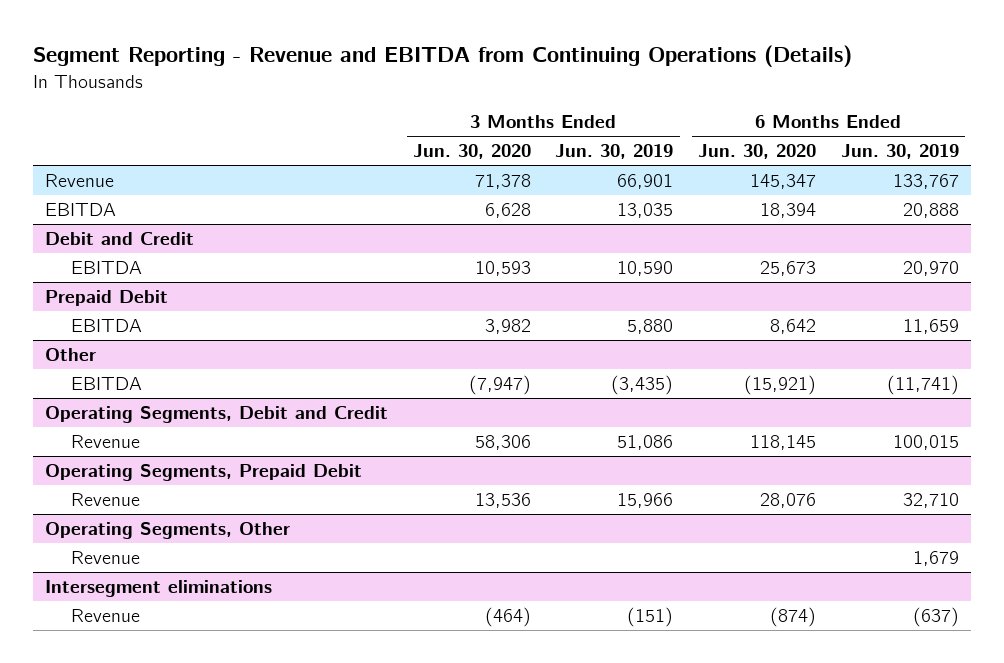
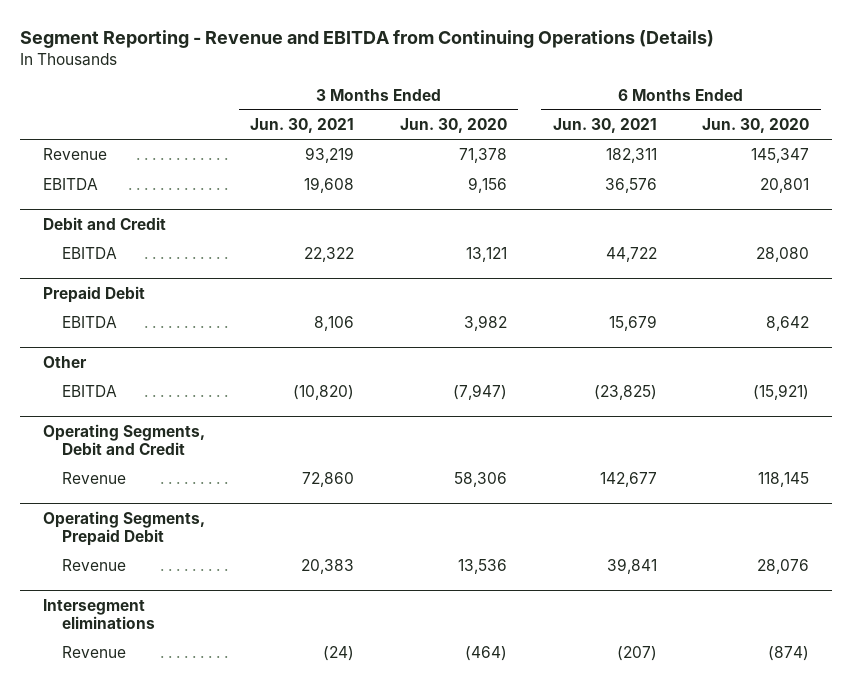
[555,144,674,160] Jun. 30, 2019 -> none
[840,144,959,160] Jun. 30, 2019 -> none
none -> [250,118,355,134] Jun. 30, 2021
none -> [552,118,657,134] Jun. 30, 2021
[484,203,531,219] 6,628 -> [468,177,508,194] 9,156
[760,203,817,219] 18,394 -> [760,178,810,194] 20,801
[474,261,531,277] 10,593 -> [466,247,508,263] 13,121
[760,261,817,277] 25,673 -> [756,247,810,263] 28,080
[45,522,291,540] Operating Segments, Other -> none
[71,551,141,565] Revenue -> none

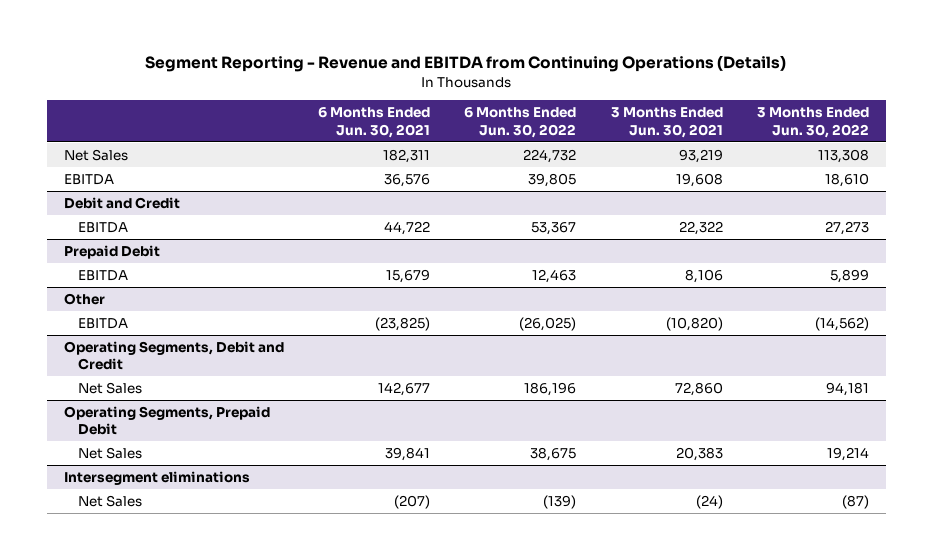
[400,118,508,134] Jun. 30, 2020 -> none
[702,118,810,134] Jun. 30, 2020 -> none
none -> [464,107,577,138] 6 Months Ended Jun. 30, 2022
none -> [756,107,869,138] 3 Months Ended Jun. 30, 2022
[42,148,107,161] Revenue -> [64,148,129,161] Net Sales
[61,472,126,485] Revenue -> [77,381,142,394] Net Sales
[61,559,126,572] Revenue -> [77,446,142,459] Net Sales
[61,646,126,659] Revenue -> [77,494,142,507] Net Sales

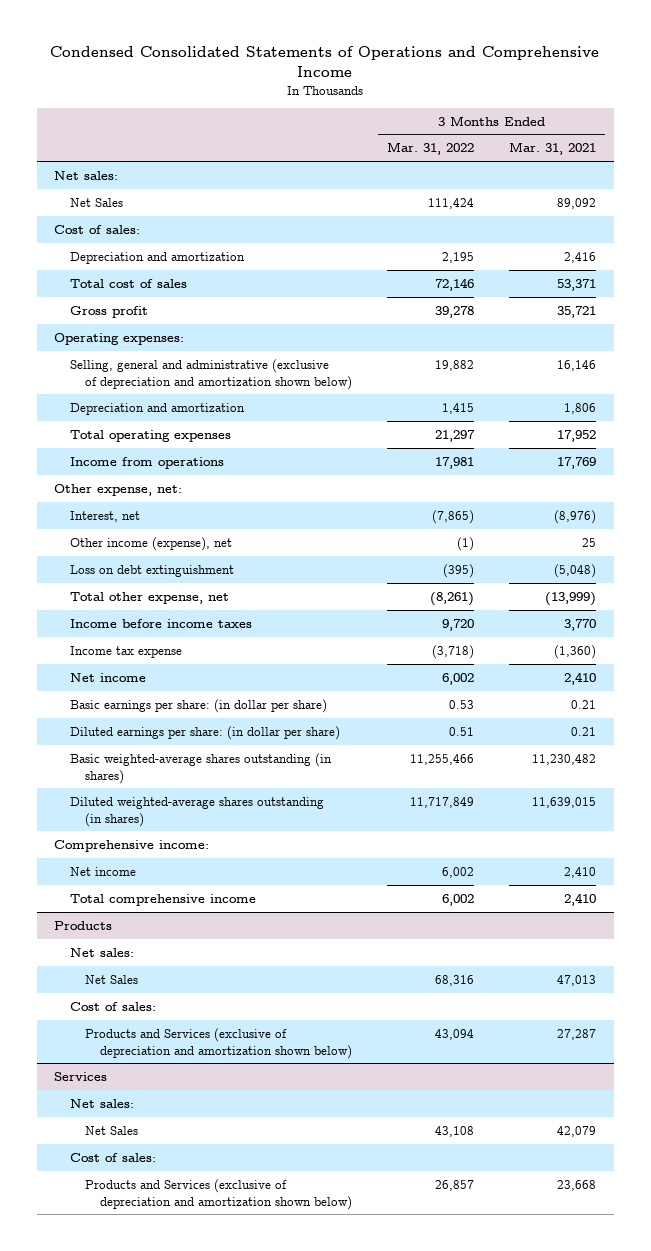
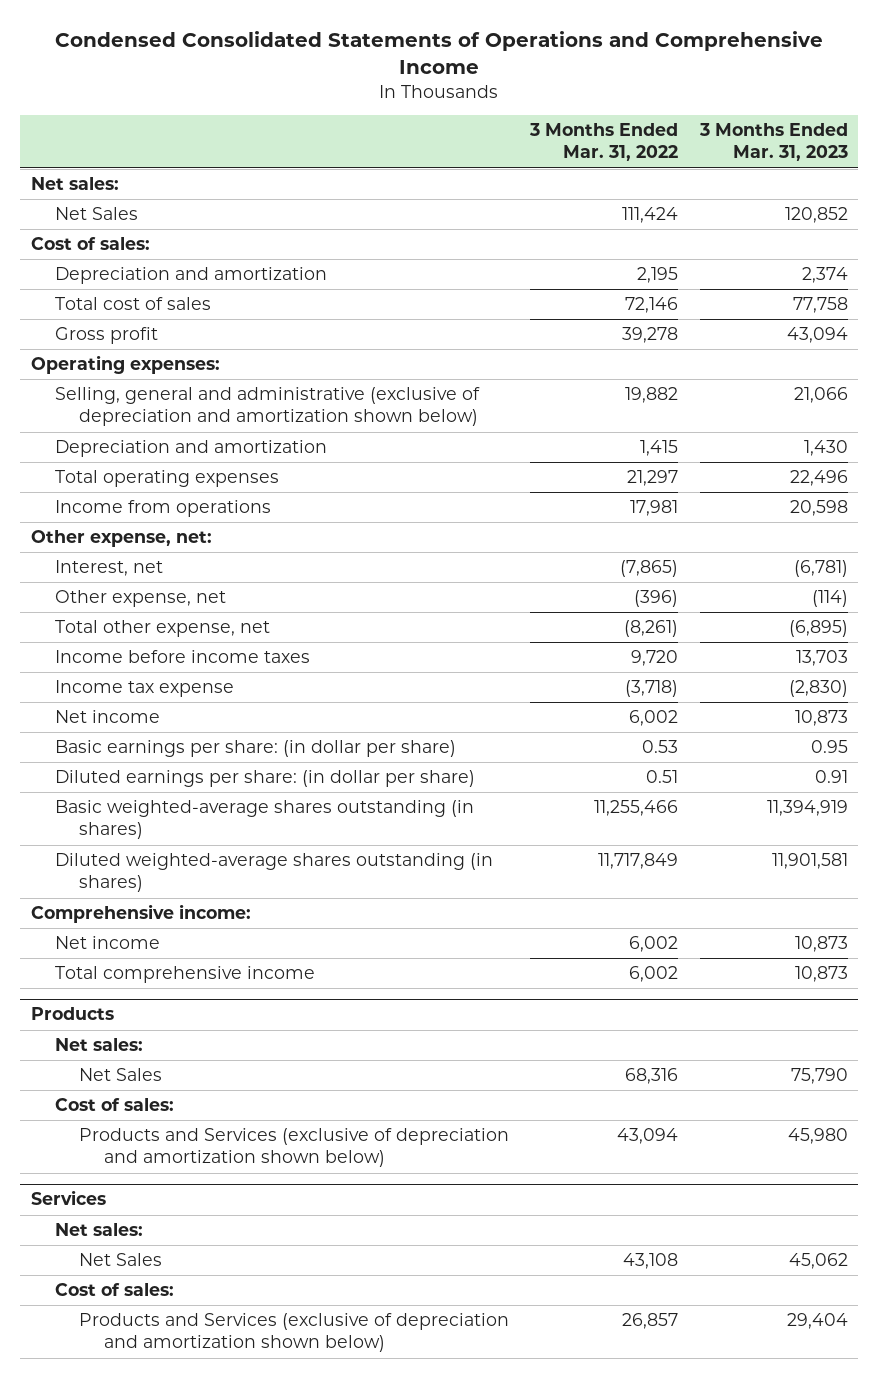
[509,142,597,156] Mar. 31, 2021 -> none
none -> [698,123,848,162] 3 Months Ended Mar. 31, 2023
[69,564,234,577] Loss on debt extinguishment -> none
[69,536,232,551] Other income (expense), net -> [55,590,227,608] Other expense, net
[457,536,475,551] (1) -> [634,590,679,608] (396)

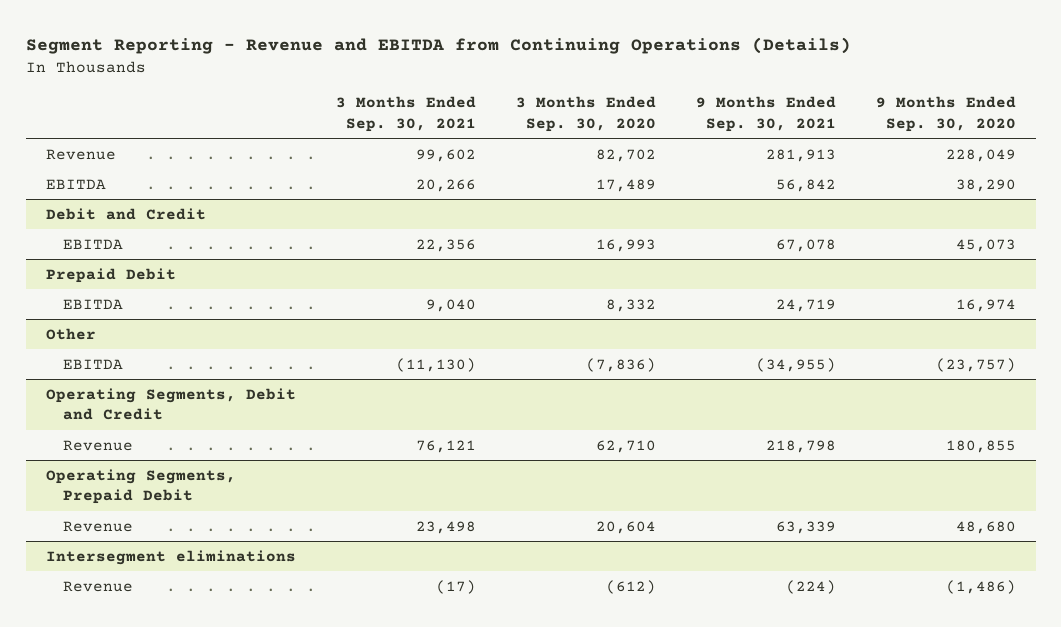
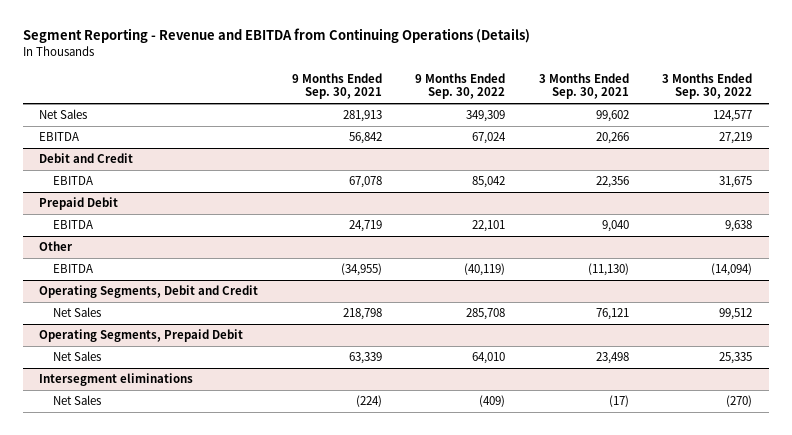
[515,96,656,132] 3 Months Ended Sep. 30, 2020 -> none
[875,96,1016,132] 9 Months Ended Sep. 30, 2020 -> none
none -> [415,72,506,100] 9 Months Ended Sep. 30, 2022
none -> [662,72,753,100] 3 Months Ended Sep. 30, 2022
[45,148,116,160] Revenue -> [39,109,88,120] Net Sales
[62,439,133,451] Revenue -> [53,307,102,318] Net Sales
[62,520,133,532] Revenue -> [53,351,102,362] Net Sales
[62,580,133,592] Revenue -> [53,395,102,406] Net Sales

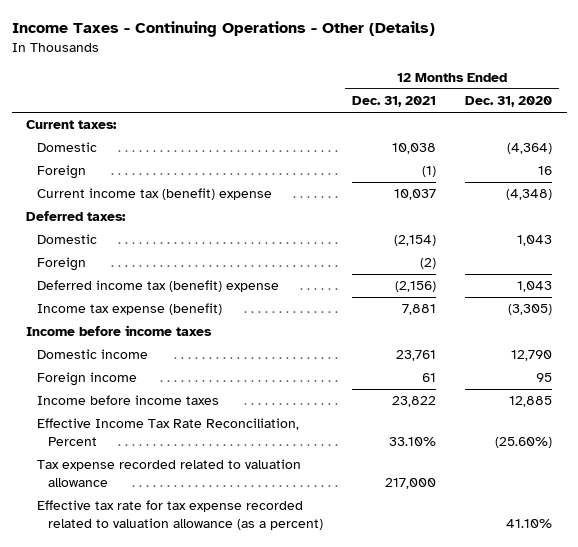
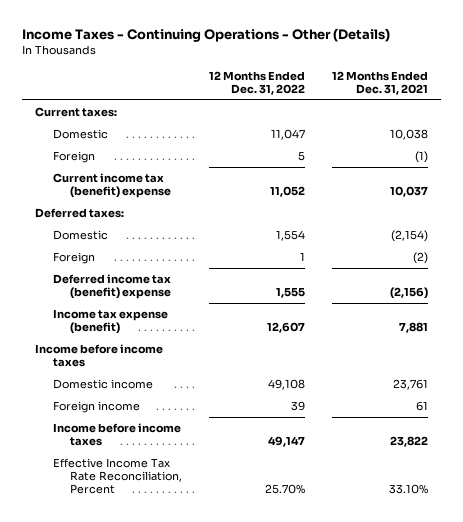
[465,96,553,108] Dec. 31, 2020 -> none
none -> [208,70,305,96] 12 Months Ended Dec. 31, 2022
[37,459,302,488] Tax expense recorded related to valuation allowance -> none
[37,500,324,531] Effective tax rate for tax expense recorded related to valuation allowance (as a percent) -> none

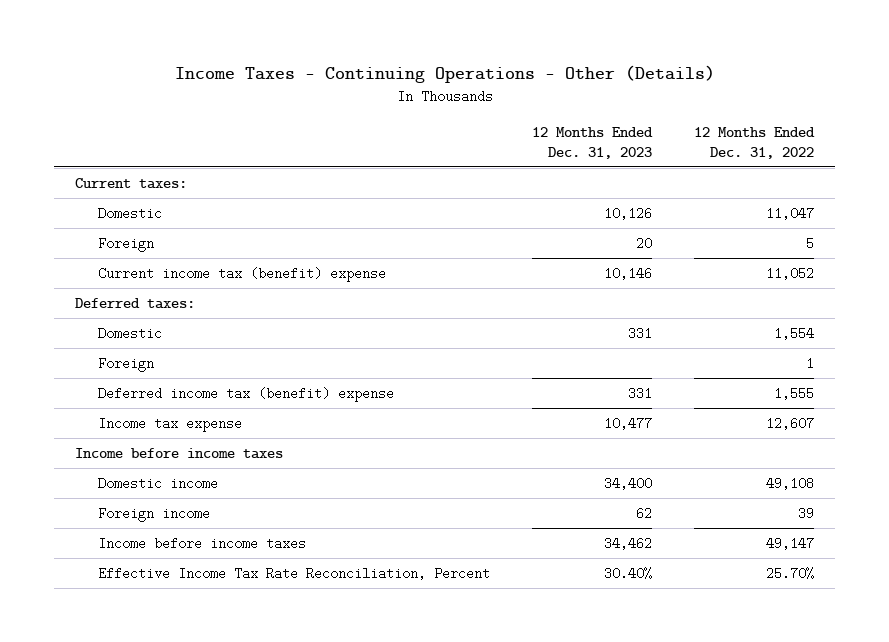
[331,70,428,96] 12 Months Ended Dec. 31, 2021 -> none
none -> [531,126,653,159] 12 Months Ended Dec. 31, 2023
[52,308,168,335] Income tax expense (benefit) -> [97,416,242,432] Income tax expense

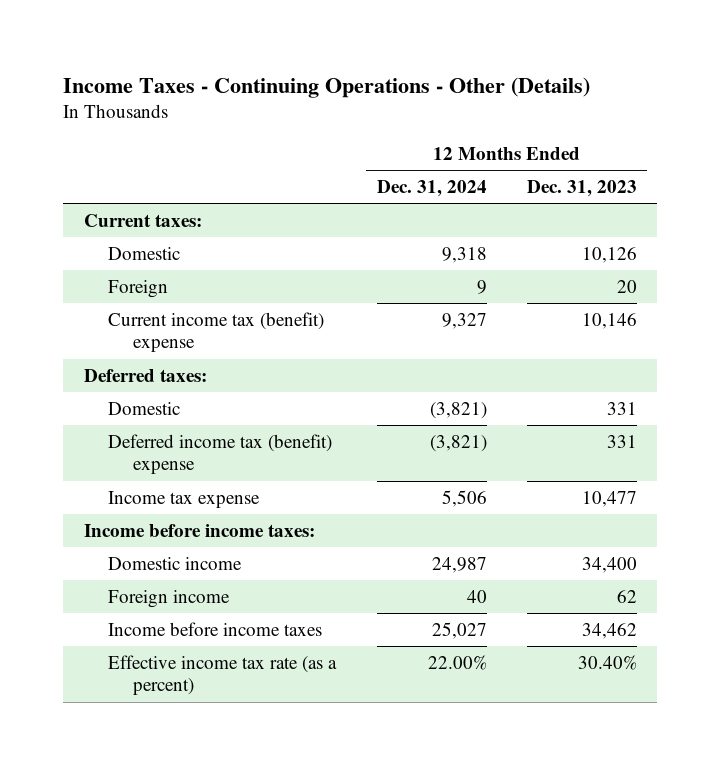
[694,126,816,159] 12 Months Ended Dec. 31, 2022 -> none
none -> [376,179,487,197] Dec. 31, 2024
[97,356,154,372] Foreign -> none
[74,447,283,459] Income before income taxes -> [83,523,315,537] Income before income taxes:
[97,566,490,580] Effective Income Tax Rate Reconciliation, Percent -> [108,654,338,696] Effective income tax rate (as a percent)

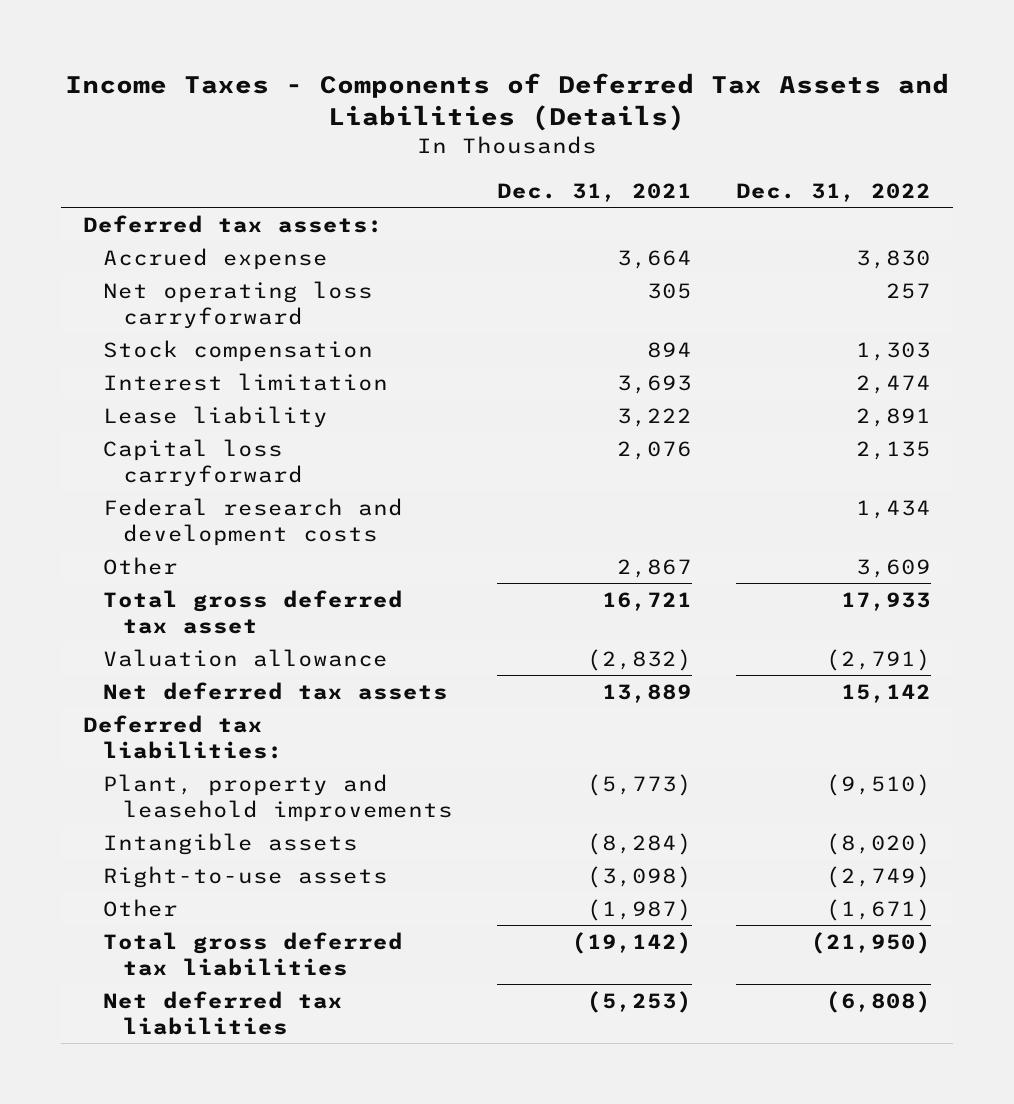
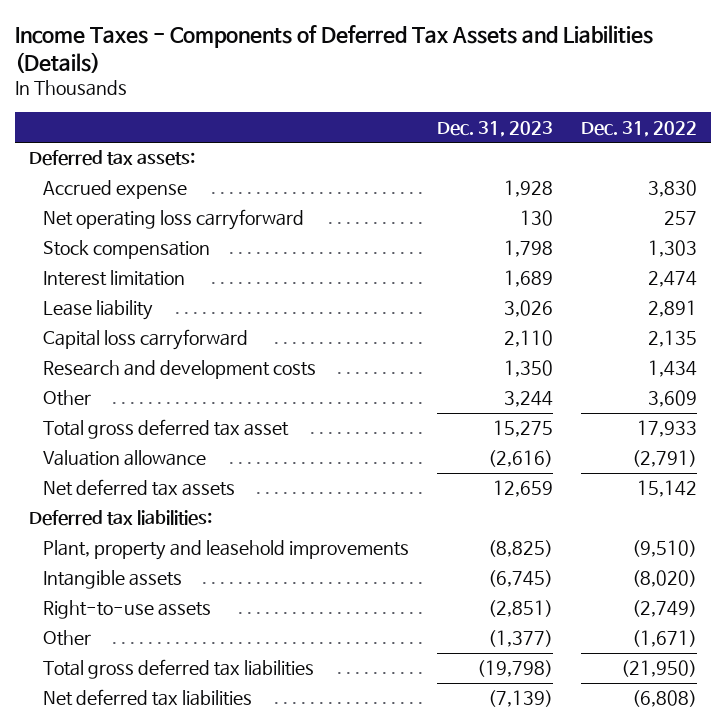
[496,182,692,202] Dec. 31, 2021 -> none
none -> [436,120,553,137] Dec. 31, 2023
[103,497,404,546] Federal research and development costs -> [42,360,316,380] Research and development costs

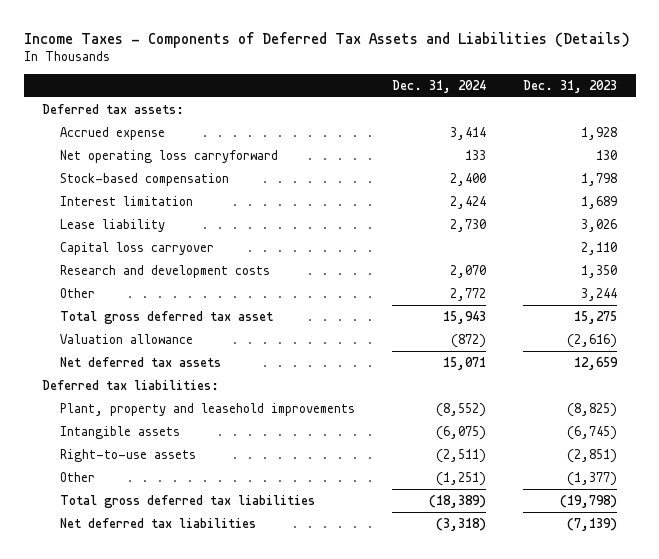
[580,120,697,137] Dec. 31, 2022 -> none
none -> [392,79,487,93] Dec. 31, 2024
[42,240,210,260] Stock compensation -> [60,172,230,186] Stock-based compensation
[42,329,248,351] Capital loss carryforward -> [60,241,215,255] Capital loss carryover

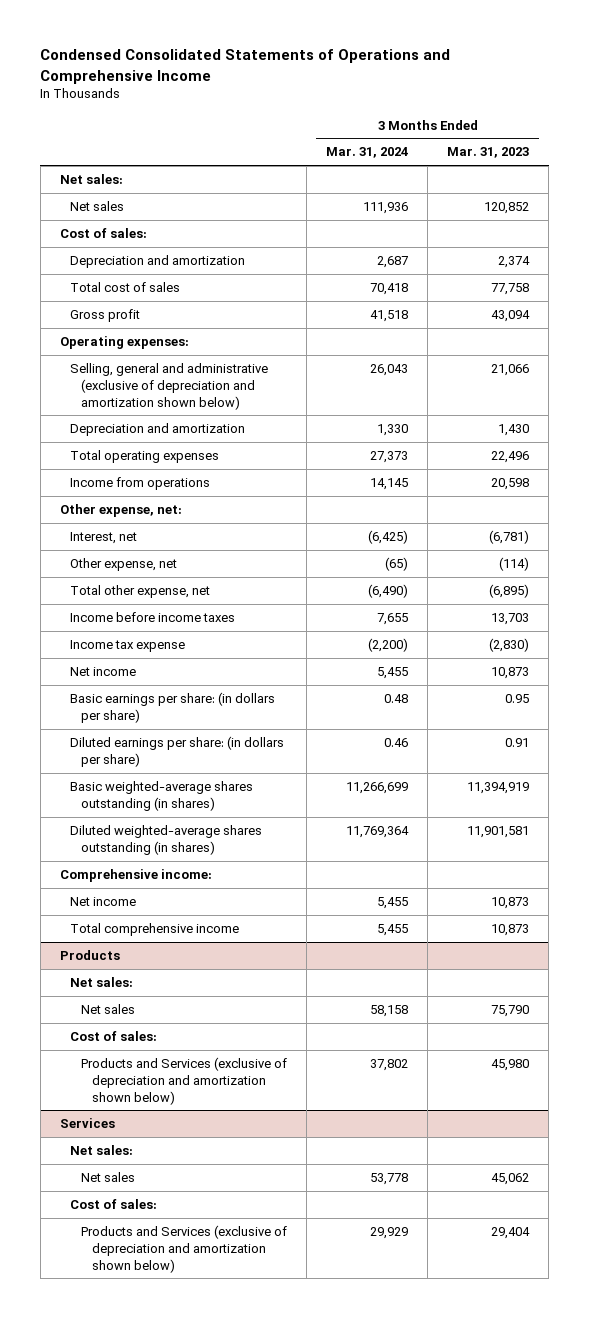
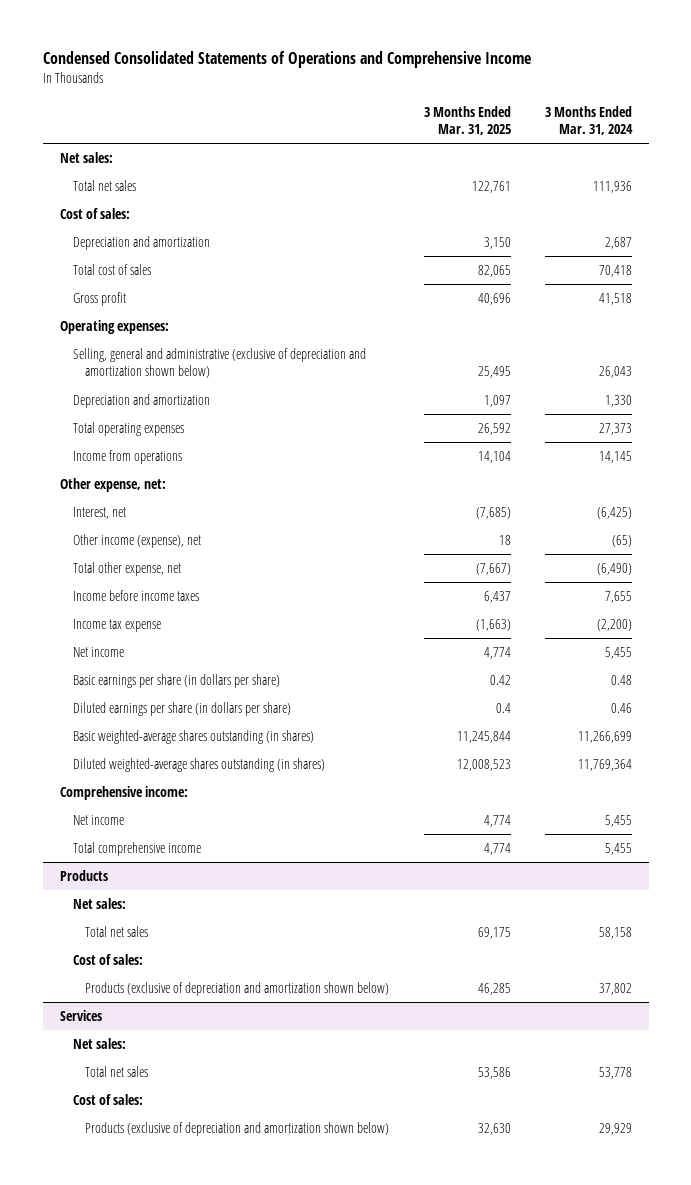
[447,147,530,159] Mar. 31, 2023 -> none
none -> [423,105,511,135] 3 Months Ended Mar. 31, 2025
[70,201,125,212] Net sales -> [72,180,136,192] Total net sales
[70,558,178,572] Other expense, net -> [72,534,201,549] Other income (expense), net
[70,692,276,723] Basic earnings per share: (in dollars per share) -> [72,674,280,689] Basic earnings per share (in dollars per share)
[70,736,285,767] Diluted earnings per share: (in dollars per share) -> [72,702,291,717] Diluted earnings per share (in dollars per share)
[80,1004,135,1015] Net sales -> [85,926,149,938] Total net sales
[80,1057,287,1105] Products and Services (exclusive of depreciation and amortization shown below) -> [85,982,390,997] Products (exclusive of depreciation and amortization shown below)
[80,1172,135,1183] Net sales -> [85,1066,149,1078] Total net sales
[80,1225,287,1273] Products and Services (exclusive of depreciation and amortization shown below) -> [85,1122,390,1137] Products (exclusive of depreciation and amortization shown below)

